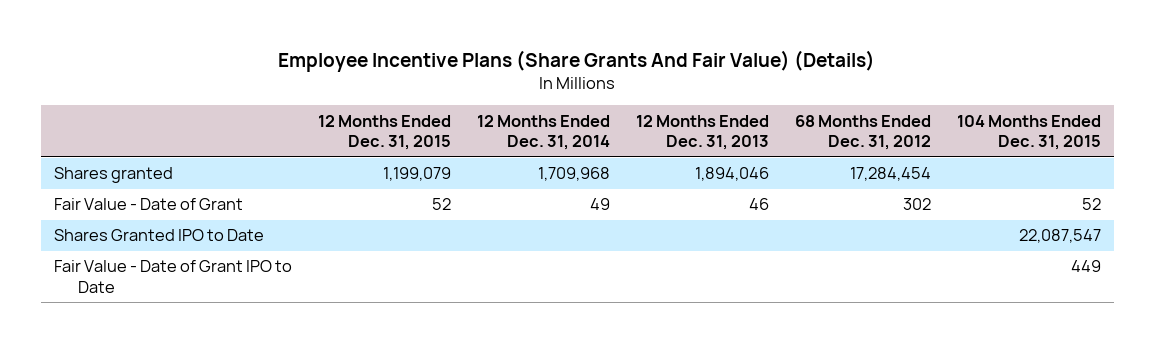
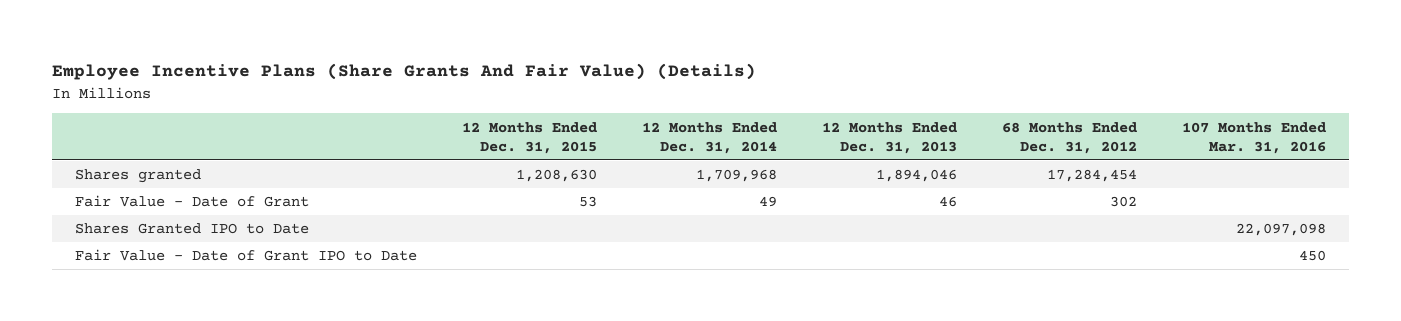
[956,114,1101,151] 104 Months Ended Dec. 31, 2015 -> none
none -> [1182,121,1327,154] 107 Months Ended Mar. 31, 2016
[383,167,452,182] 1,199,079 -> [515,169,597,183] 1,208,630
[432,198,452,211] 52 -> [578,196,597,208] 53

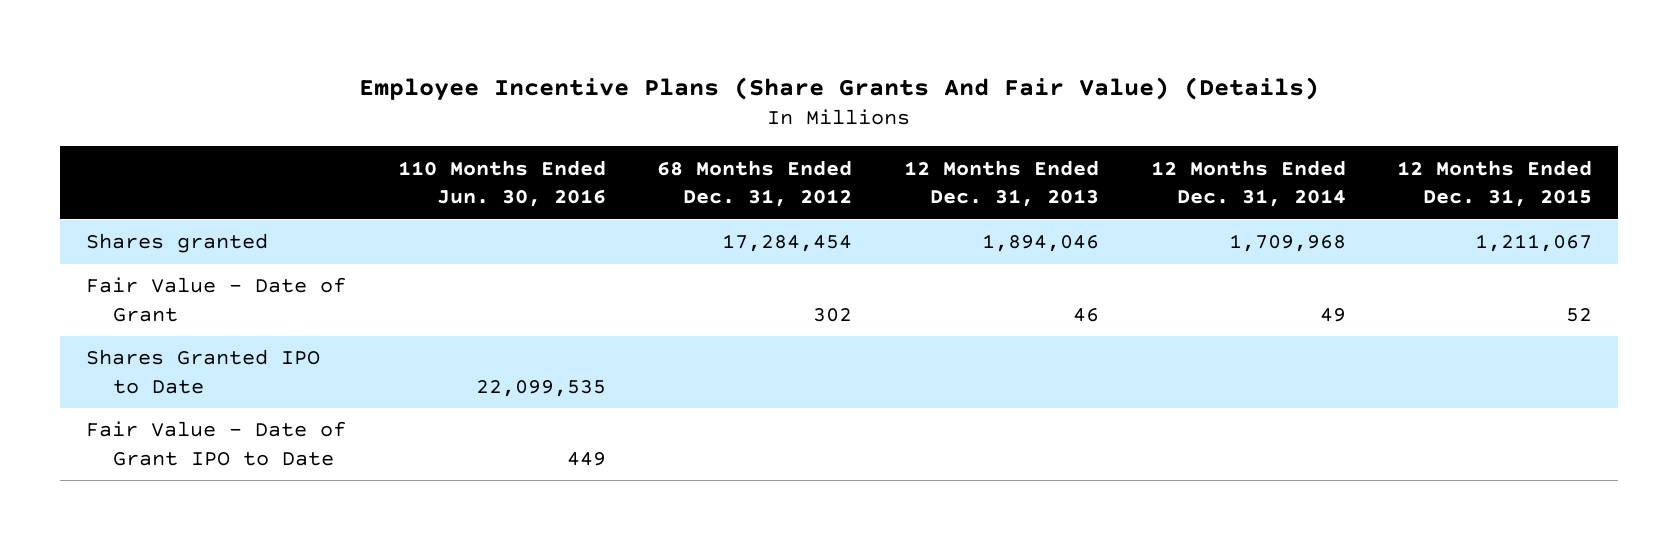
[1182,121,1327,154] 107 Months Ended Mar. 31, 2016 -> none
none -> [397,159,606,208] 110 Months Ended Jun. 30, 2016
[515,169,597,183] 1,208,630 -> [1475,234,1593,253] 1,211,067
[578,196,597,208] 53 -> [1566,307,1593,322] 52

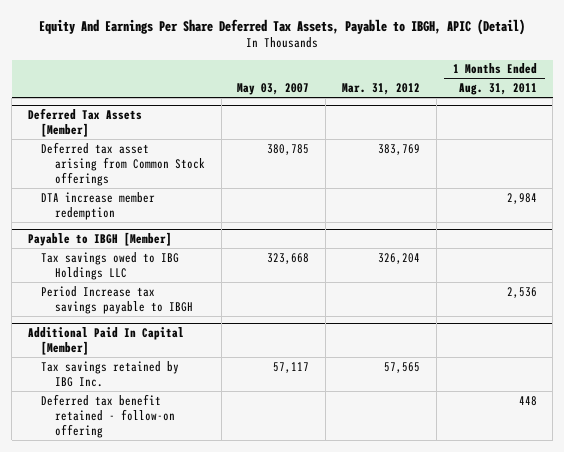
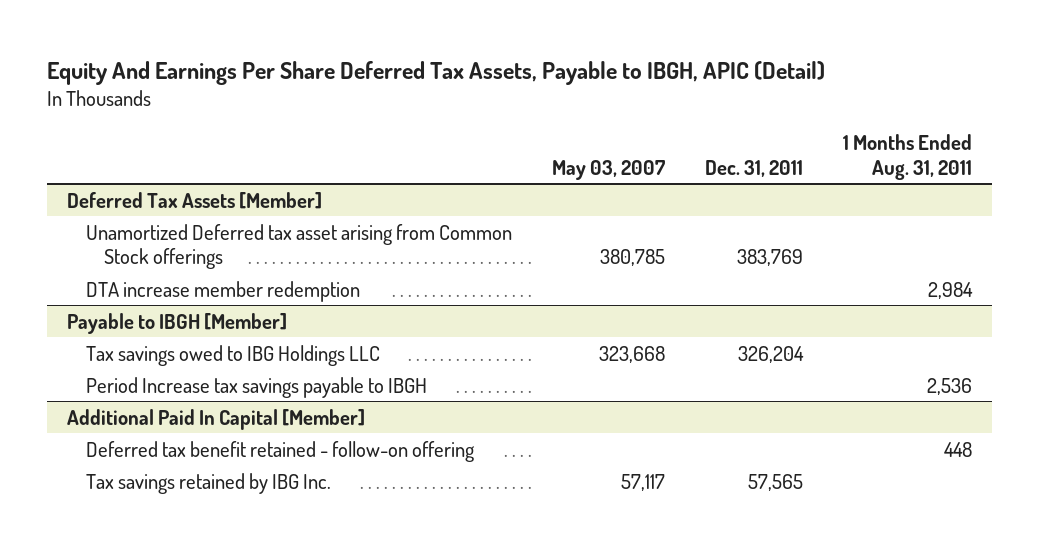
[341,82,420,95] Mar. 31, 2012 -> none
none -> [705,159,804,177] Dec. 31, 2011
[41,141,205,186] Deferred tax asset arising from Common Stock offerings -> [85,223,512,270] Unamortized Deferred tax asset arising from Common Stock offerings
[41,360,180,387] Tax savings retained by IBG Inc. -> [85,472,331,494] Tax savings retained by IBG Inc.

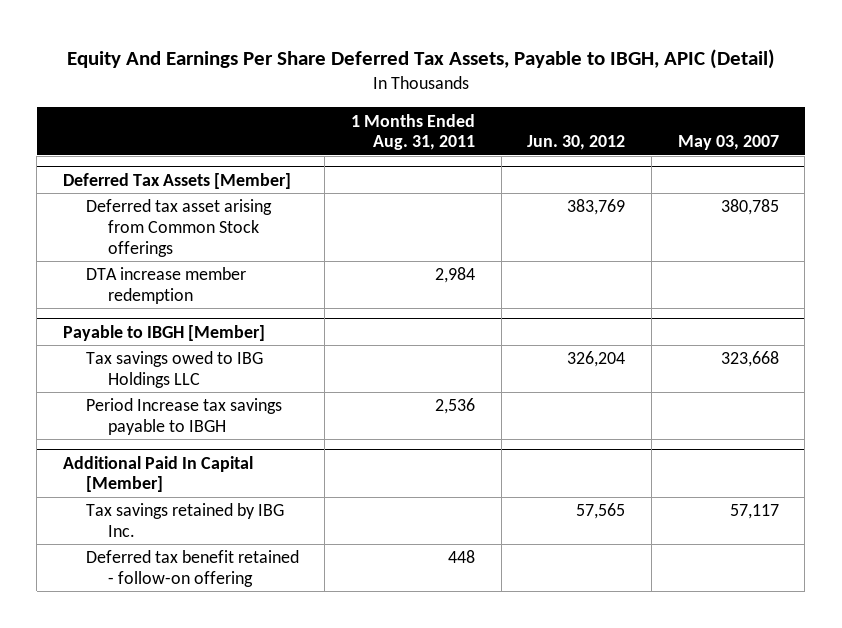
[705,159,804,177] Dec. 31, 2011 -> none
none -> [527,135,626,151] Jun. 30, 2012
[85,223,512,270] Unamortized Deferred tax asset arising from Common Stock offerings -> [85,199,272,257] Deferred tax asset arising from Common Stock offerings
[85,440,475,462] Deferred tax benefit retained - follow-on offering -> [85,550,299,587] Deferred tax benefit retained - follow-on offering

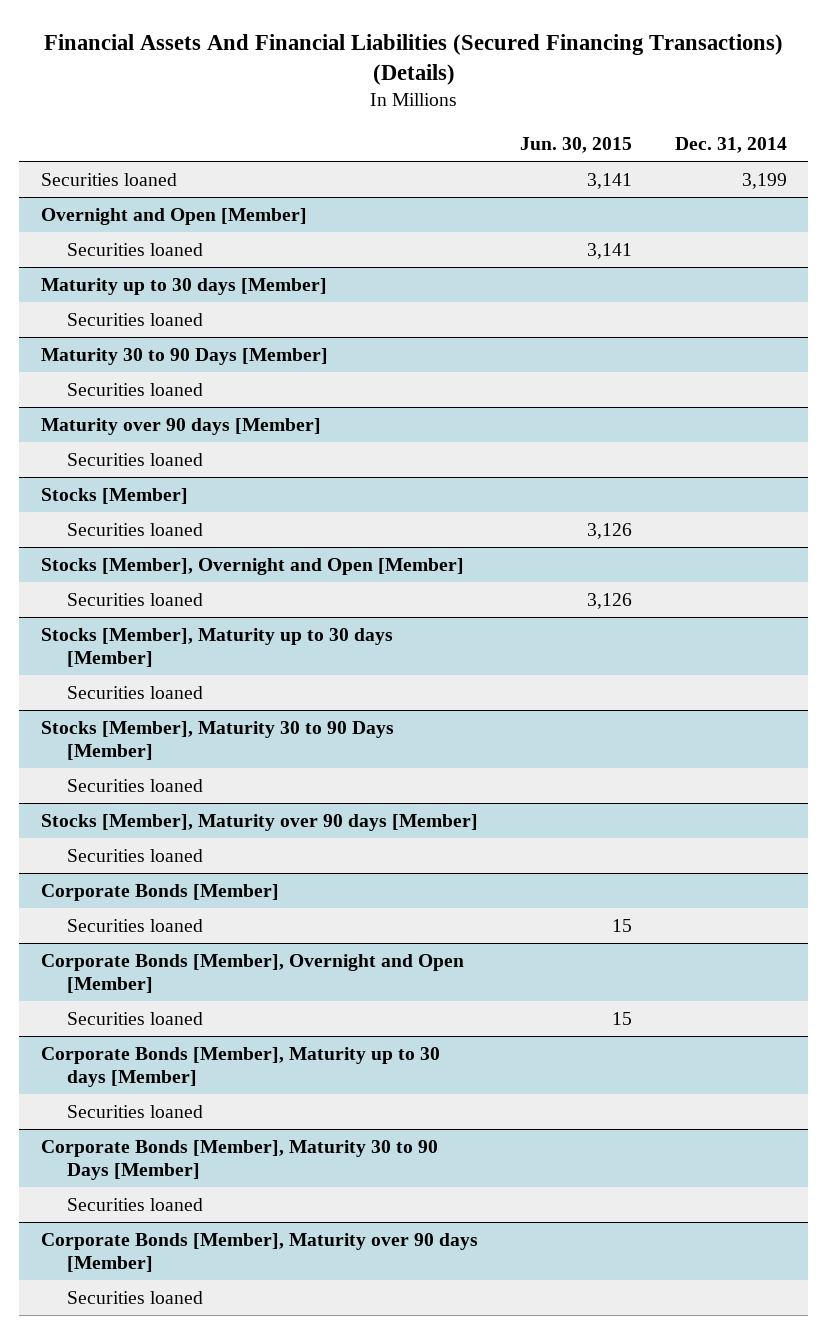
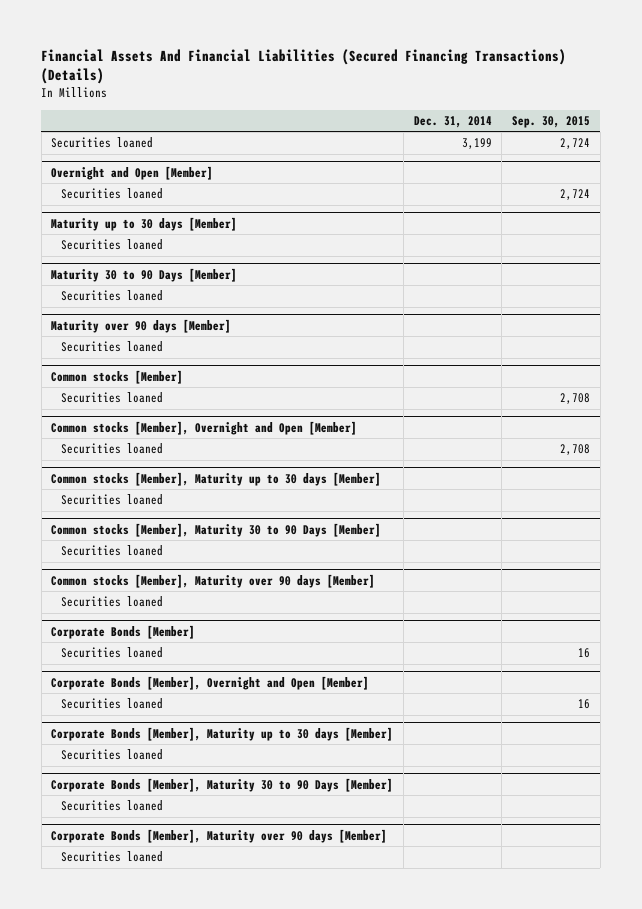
[520,137,633,154] Jun. 30, 2015 -> none
none -> [512,115,591,128] Sep. 30, 2015
[40,488,188,505] Stocks [Member] -> [51,369,184,384] Common stocks [Member]
[40,558,464,576] Stocks [Member], Overnight and Open [Member] -> [51,420,358,435] Common stocks [Member], Overnight and Open [Member]
[40,628,393,667] Stocks [Member], Maturity up to 30 days [Member] -> [51,471,382,486] Common stocks [Member], Maturity up to 30 days [Member]
[40,721,394,760] Stocks [Member], Maturity 30 to 90 Days [Member] -> [51,522,382,537] Common stocks [Member], Maturity 30 to 90 Days [Member]
[40,814,478,832] Stocks [Member], Maturity over 90 days [Member] -> [51,573,376,588] Common stocks [Member], Maturity over 90 days [Member]

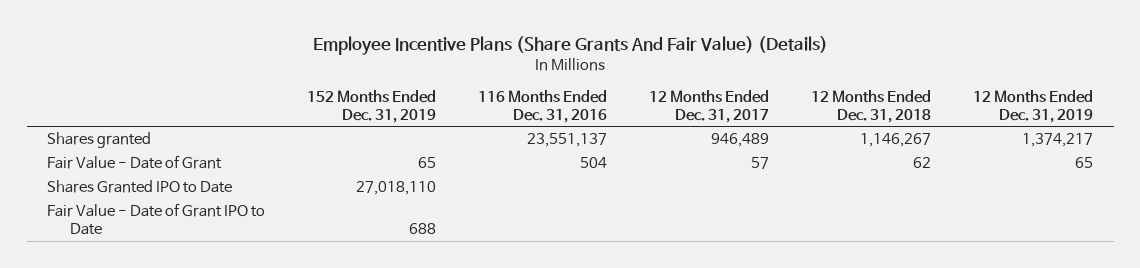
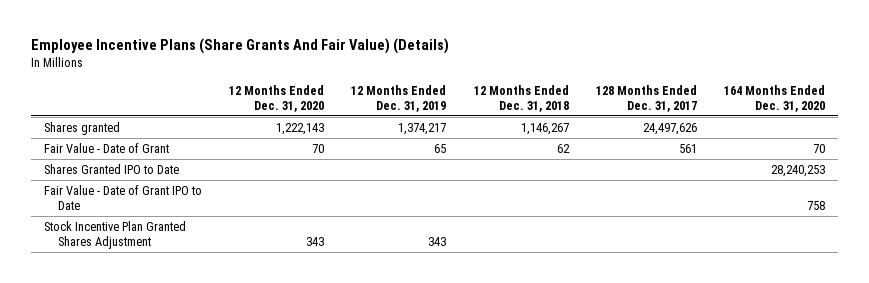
[307,89,437,123] 152 Months Ended Dec. 31, 2019 -> none
[478,89,608,123] 116 Months Ended Dec. 31, 2016 -> none
[648,89,769,123] 12 Months Ended Dec. 31, 2017 -> none
none -> [229,84,325,112] 12 Months Ended Dec. 31, 2020
none -> [595,84,697,112] 128 Months Ended Dec. 31, 2017
none -> [723,84,825,112] 164 Months Ended Dec. 31, 2020
none -> [44,220,187,250] Stock Incentive Plan Granted Shares Adjustment

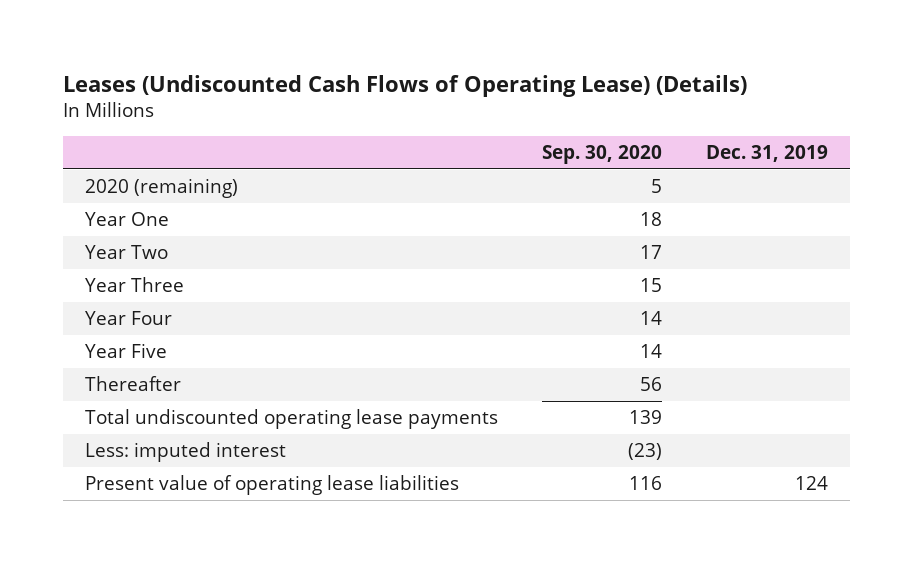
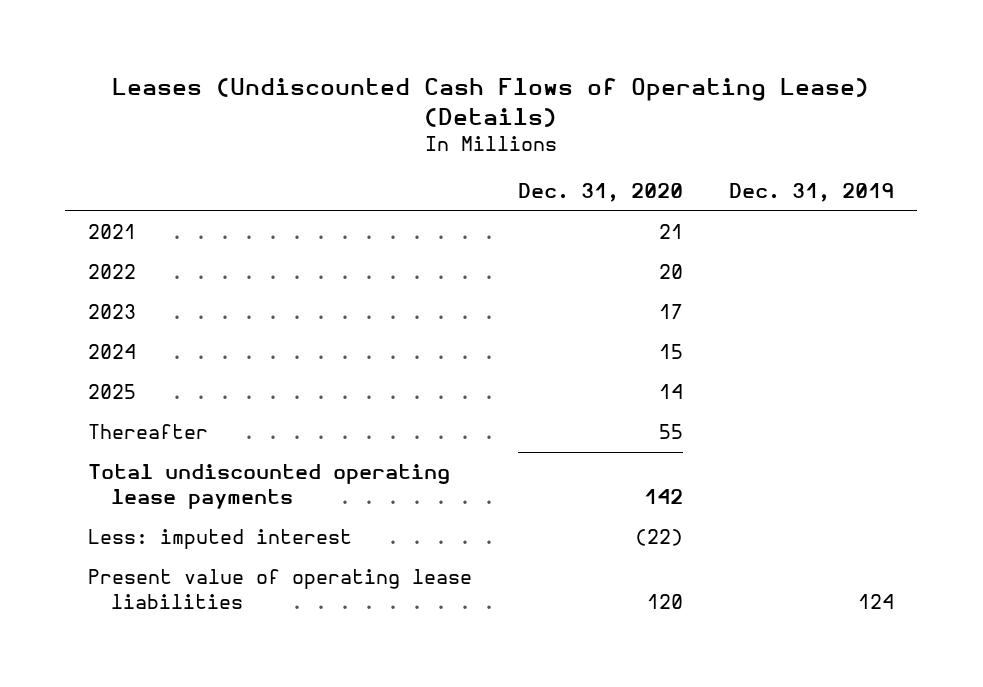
[541,144,662,164] Sep. 30, 2020 -> none
none -> [518,183,684,203] Dec. 31, 2020
[84,177,238,198] 2020 (remaining) -> none
[84,211,169,226] Year One -> [88,224,137,240] 2021
[84,244,168,259] Year Two -> [88,264,137,280] 2022
[84,276,184,292] Year Three -> [88,304,137,320] 2023
[84,310,172,325] Year Four -> [88,344,137,360] 2024
[84,342,167,358] Year Five -> [88,384,137,400] 2025

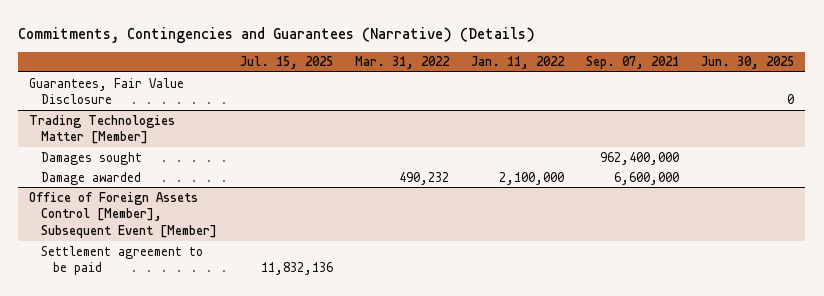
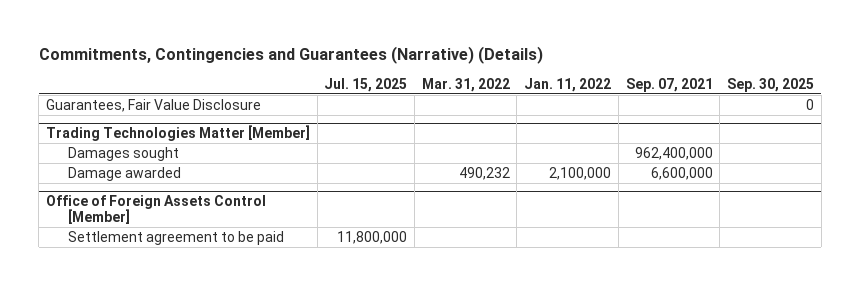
[701,56,795,70] Jun. 30, 2025 -> none
none -> [726,77,814,92] Sep. 30, 2025
[29,191,218,239] Office of Foreign Assets Control [Member], Subsequent Event [Member] -> [45,194,266,224] Office of Foreign Assets Control [Member]
[260,262,333,276] 11,832,136 -> [337,230,408,244] 11,800,000

